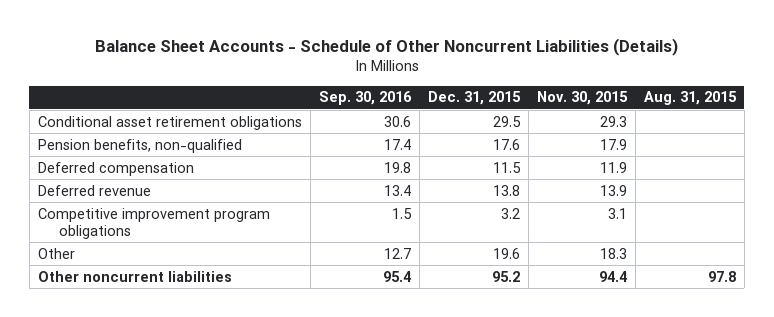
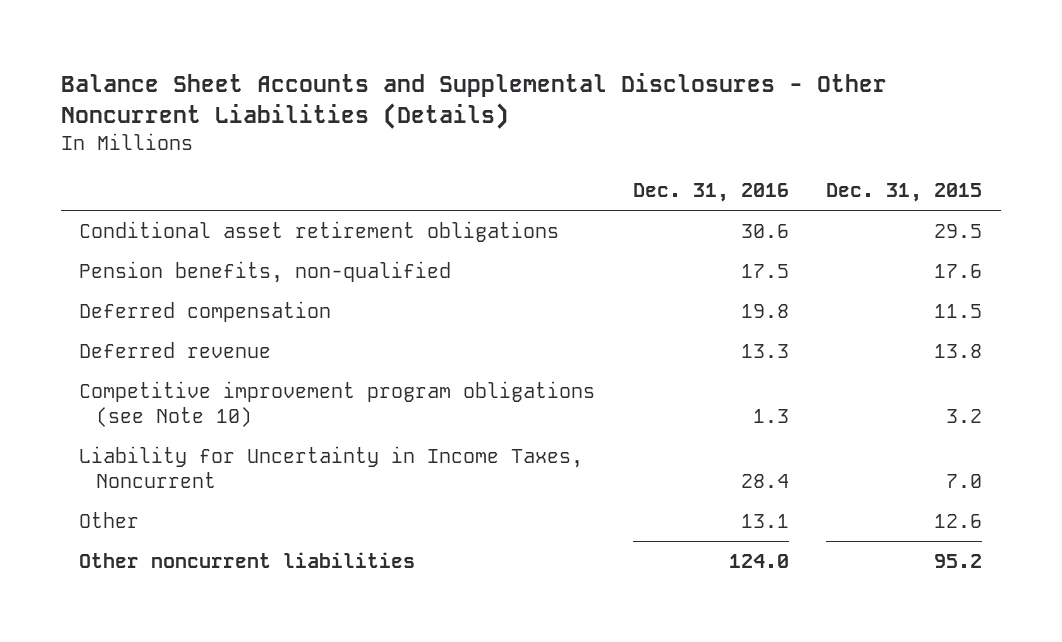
[94,37,678,56] Balance Sheet Accounts - Schedule of Other Noncurrent Liabilities (Details) -> [60,72,887,130] Balance Sheet Accounts and Supplemental Disclosures - Other Noncurrent Liabilities (Details)
[318,91,412,106] Sep. 30, 2016 -> none
[536,91,628,106] Nov. 30, 2015 -> none
[643,91,737,106] Aug. 31, 2015 -> none
none -> [632,183,789,203] Dec. 31, 2016
[37,207,270,239] Competitive improvement program obligations -> [79,381,596,428] Competitive improvement program obligations (see Note 10)
none -> [79,446,584,489] Liability for Uncertainty in Income Taxes, Noncurrent
[492,247,520,259] 19.6 -> [934,514,983,529] 12.6

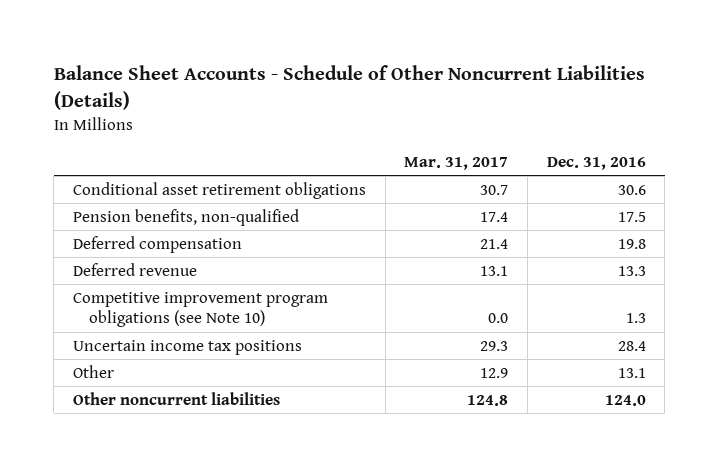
[60,72,887,130] Balance Sheet Accounts and Supplemental Disclosures - Other Noncurrent Liabilities (Details) -> [53,65,645,111] Balance Sheet Accounts - Schedule of Other Noncurrent Liabilities (Details)
[826,183,983,203] Dec. 31, 2015 -> none
none -> [404,156,509,170] Mar. 31, 2017
[79,446,584,489] Liability for Uncertainty in Income Taxes, Noncurrent -> [72,340,302,356] Uncertain income tax positions

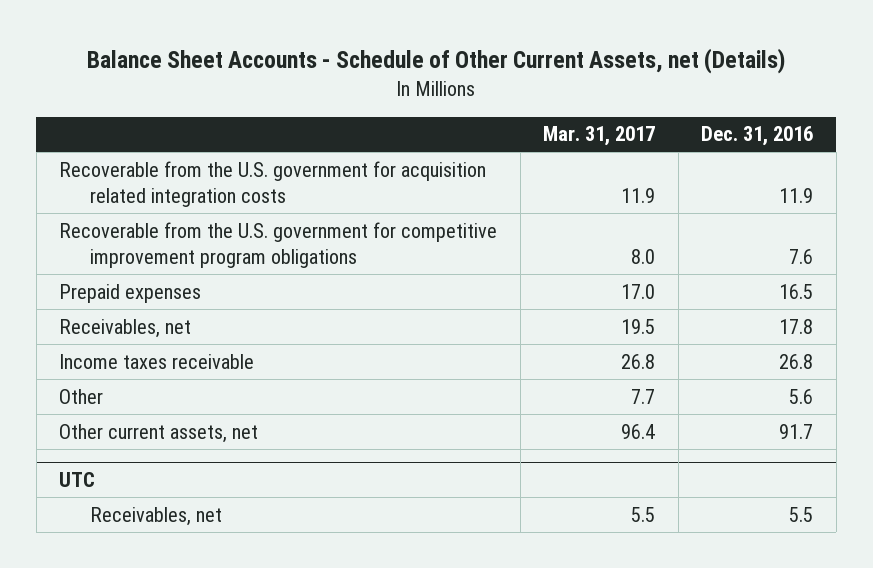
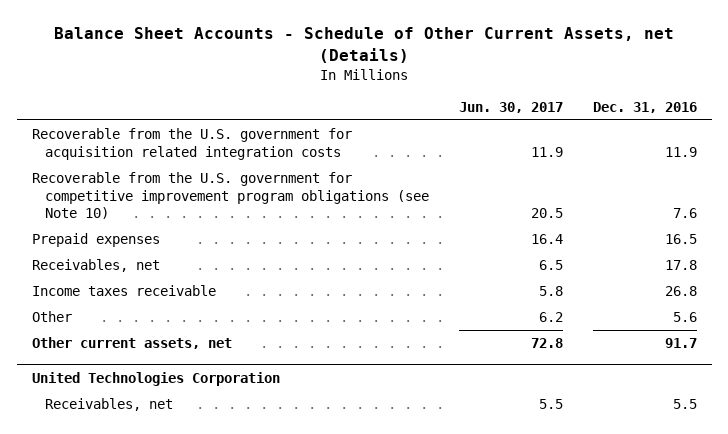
[543,126,656,147] Mar. 31, 2017 -> none
none -> [458,101,563,113] Jun. 30, 2017
[59,221,498,269] Recoverable from the U.S. government for competitive improvement program obligations -> [31,172,429,220] Recoverable from the U.S. government for competitive improvement program obligations (see Note 10)
[59,471,96,487] UTC -> [31,371,280,386] United Technologies Corporation

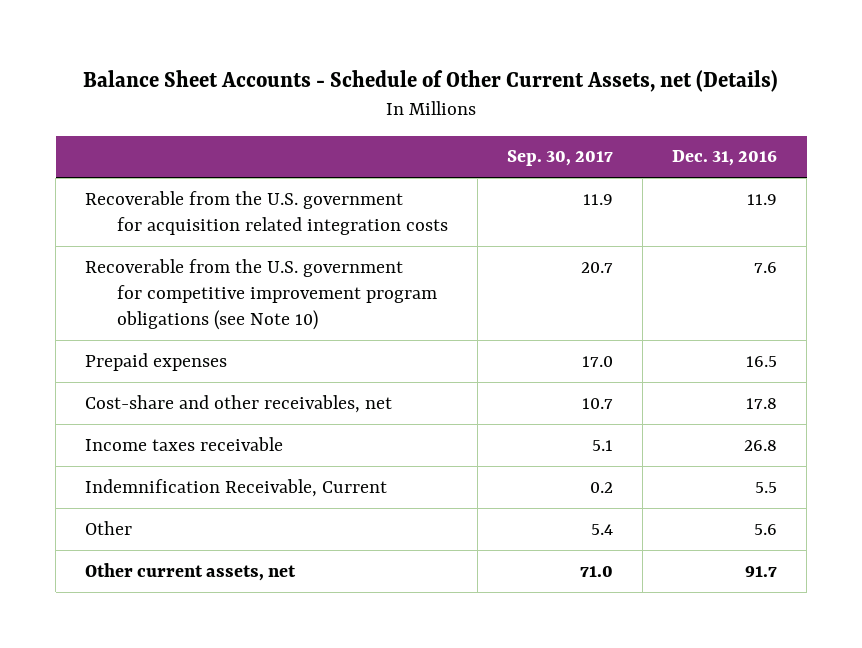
[458,101,563,113] Jun. 30, 2017 -> none
none -> [506,150,613,167] Sep. 30, 2017
[31,259,160,273] Receivables, net -> [85,394,393,413] Cost-share and other receivables, net
none -> [85,478,388,497] Indemnification Receivable, Current
[31,371,280,386] United Technologies Corporation -> none
[44,398,173,412] Receivables, net -> none

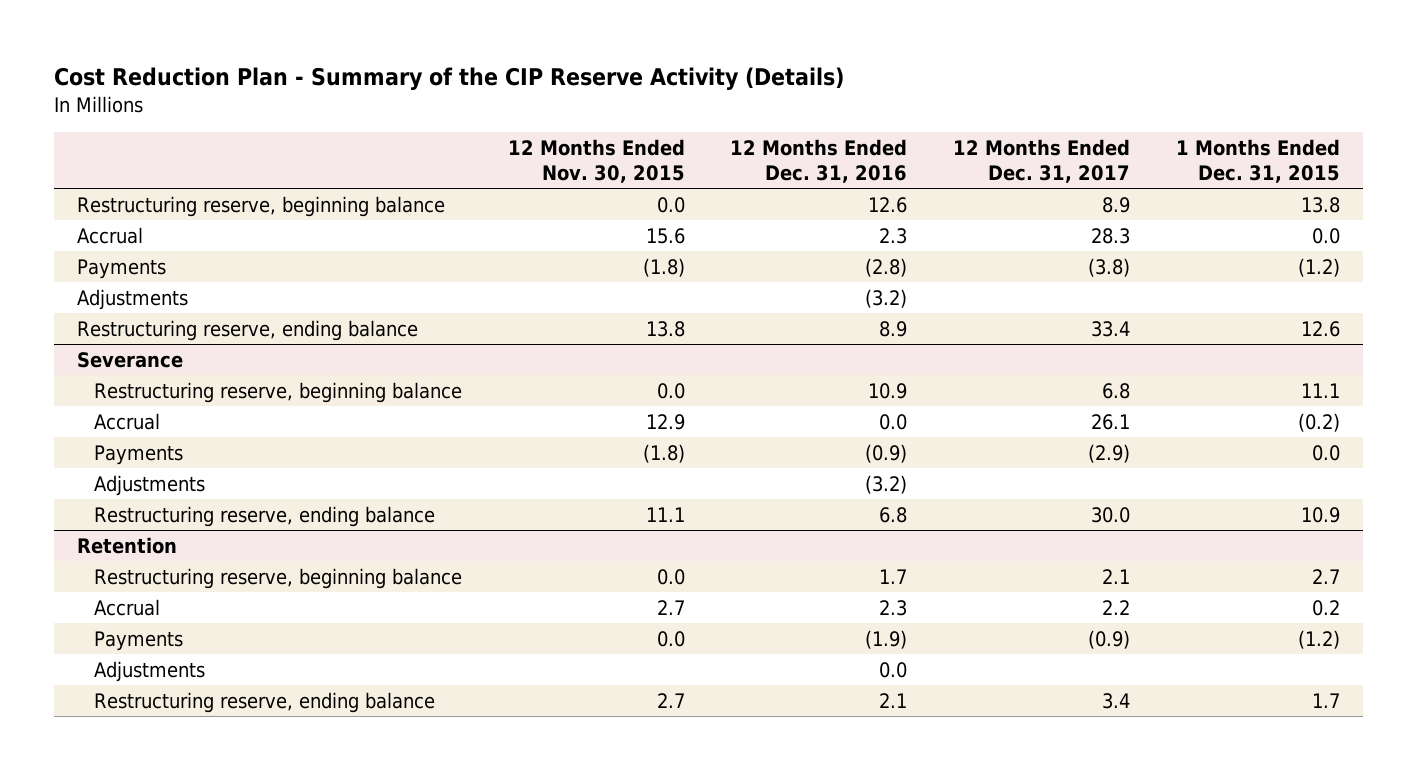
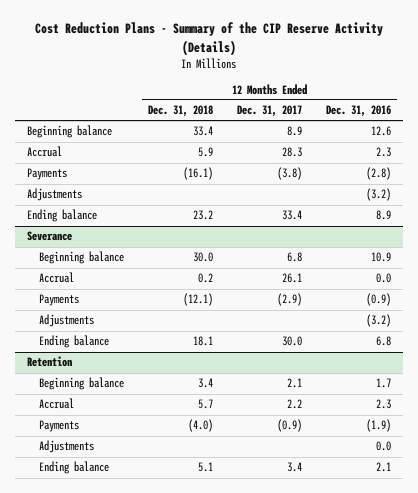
[54,67,845,91] Cost Reduction Plan - Summary of the CIP Reserve Activity (Details) -> [35,22,384,56] Cost Reduction Plans - Summary of the CIP Reserve Activity (Details)
[507,138,685,183] 12 Months Ended Nov. 30, 2015 -> none
[1176,138,1341,183] 1 Months Ended Dec. 31, 2015 -> none
none -> [148,105,214,118] Dec. 31, 2018
[77,195,446,217] Restructuring reserve, beginning balance -> [27,125,113,139] Beginning balance
[77,319,419,341] Restructuring reserve, ending balance -> [27,209,98,223] Ending balance
[93,381,462,403] Restructuring reserve, beginning balance -> [39,251,125,265] Beginning balance
[93,505,435,527] Restructuring reserve, ending balance -> [39,335,110,349] Ending balance
[93,567,462,589] Restructuring reserve, beginning balance -> [39,377,125,391] Beginning balance
[93,691,435,713] Restructuring reserve, ending balance -> [39,461,110,475] Ending balance

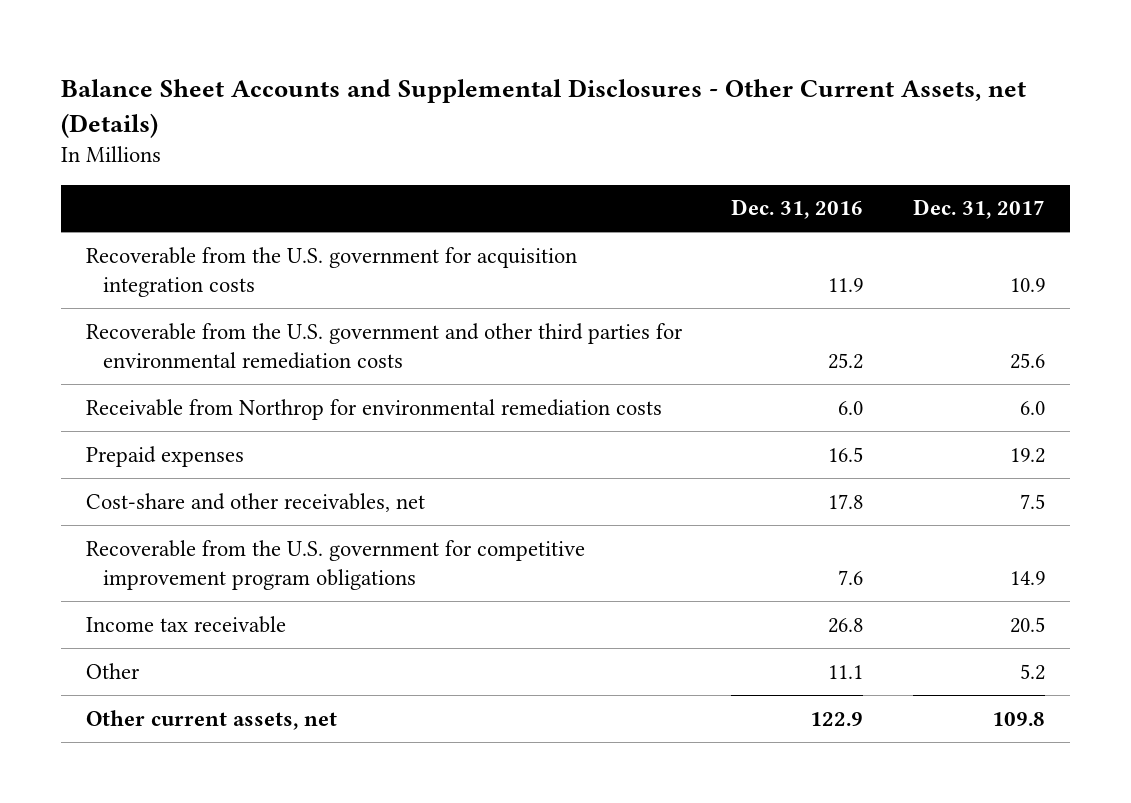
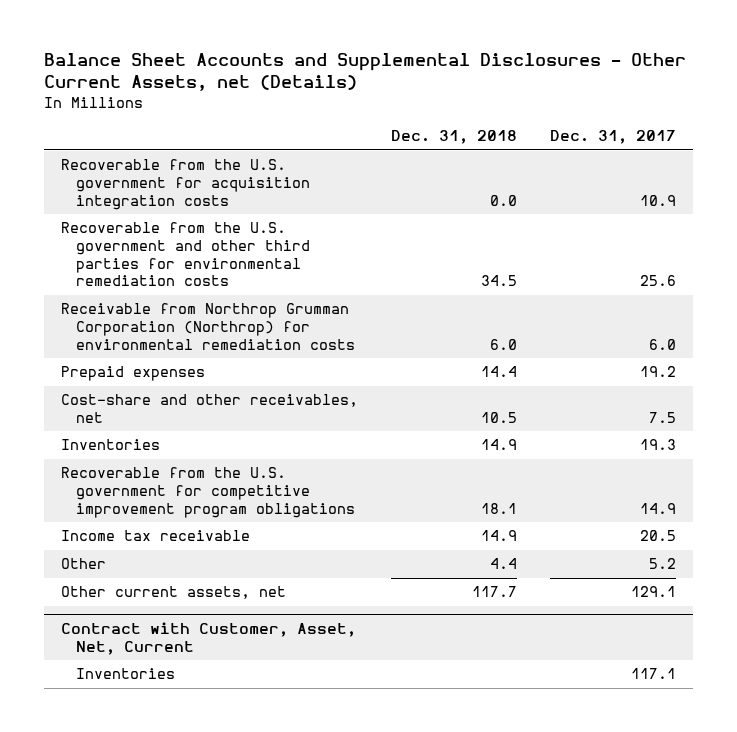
[731,199,864,220] Dec. 31, 2016 -> none
none -> [391,130,518,145] Dec. 31, 2018
[86,398,663,420] Receivable from Northrop for environmental remediation costs -> [60,303,355,350] Receivable from Northrop Grumman Corporation (Northrop) for environmental remediation costs
none -> [60,439,160,451] Inventories
[991,711,1045,726] 109.8 -> [631,586,677,598] 129.1
none -> [60,622,356,655] Contract with Customer, Asset, Net, Current
none -> [75,668,175,680] Inventories

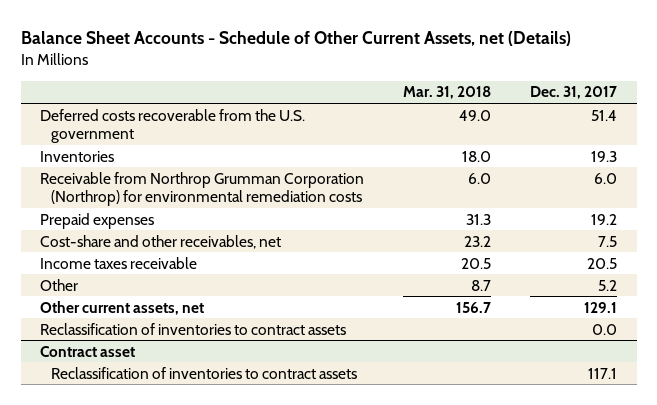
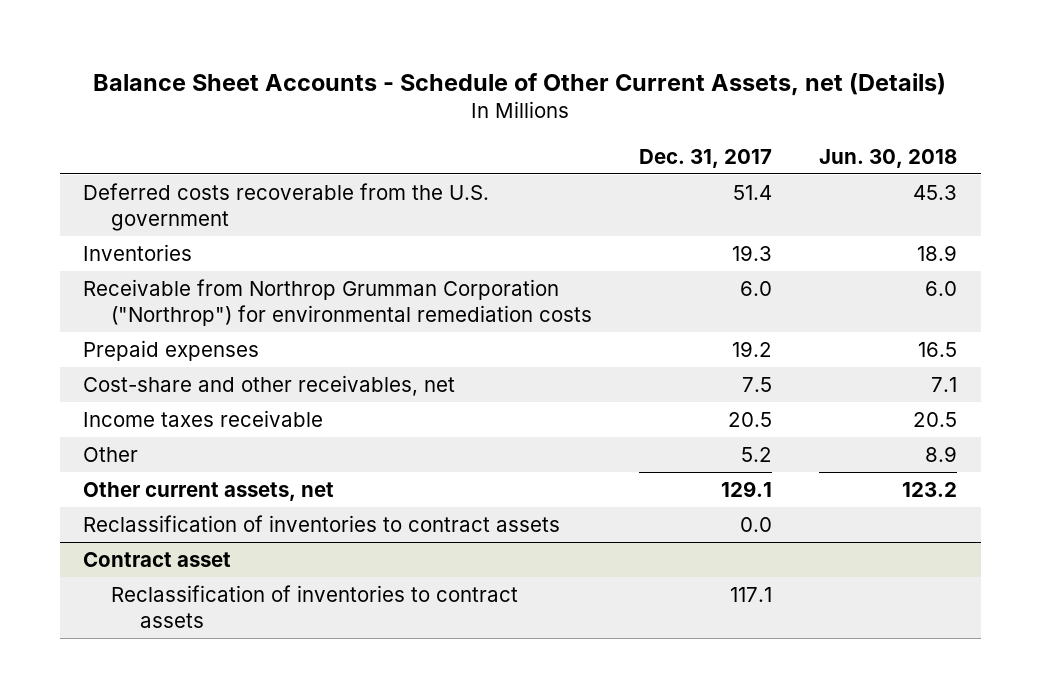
[403,86,492,100] Mar. 31, 2018 -> none
none -> [819,148,958,168] Jun. 30, 2018
[40,171,365,207] Receivable from Northrop Grumman Corporation (Northrop) for environmental remediation costs -> [83,278,593,326] Receivable from Northrop Grumman Corporation ("Northrop") for environmental remediation costs

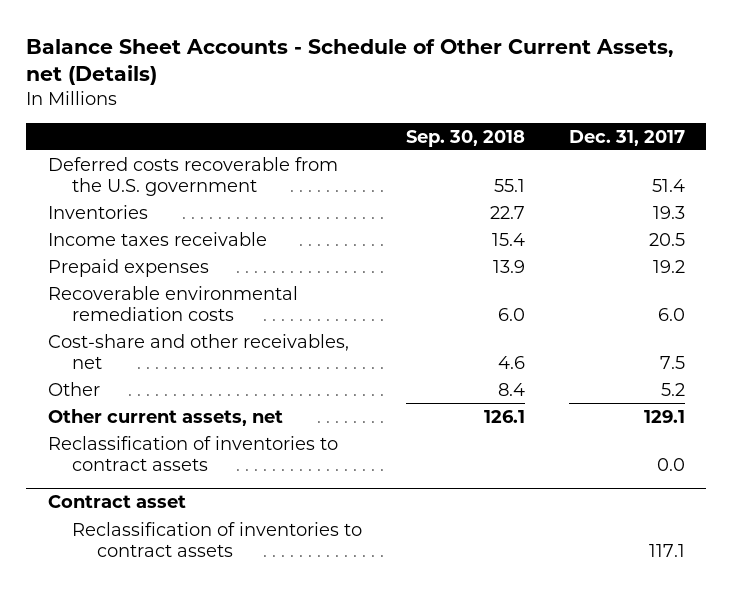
[819,148,958,168] Jun. 30, 2018 -> none
none -> [405,129,525,147] Sep. 30, 2018
[83,278,593,326] Receivable from Northrop Grumman Corporation ("Northrop") for environmental remediation costs -> none
[83,409,324,427] Income taxes receivable -> [47,231,267,246] Income taxes receivable
none -> [47,285,298,322] Recoverable environmental remediation costs

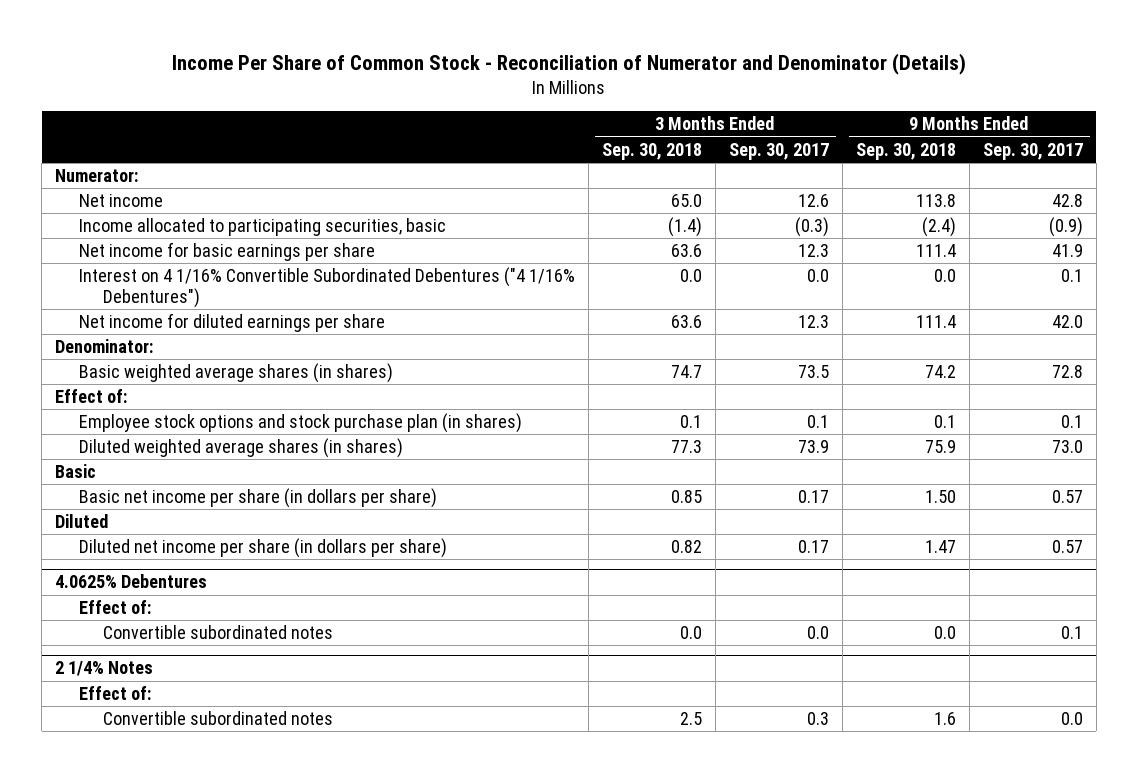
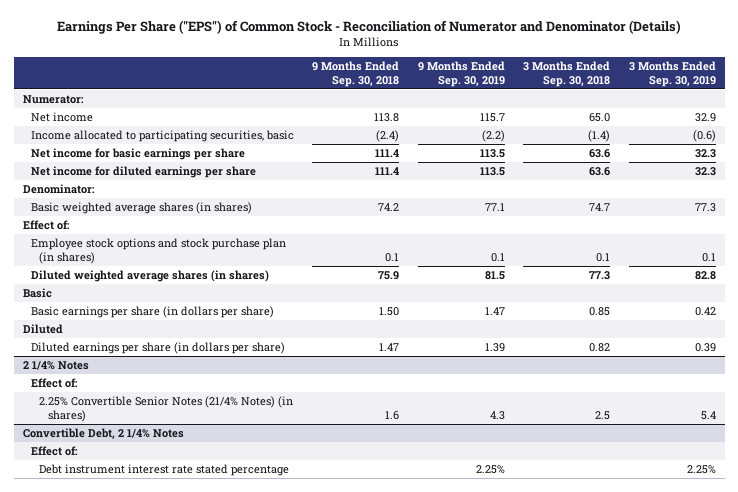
[172,52,967,75] Income Per Share of Common Stock - Reconciliation of Numerator and Denominator (Details) -> [57,19,682,34] Earnings Per Share ("EPS") of Common Stock - Reconciliation of Numerator and Denominator (Details)
[728,142,829,160] Sep. 30, 2017 -> none
[982,142,1083,160] Sep. 30, 2017 -> none
none -> [417,60,505,88] 9 Months Ended Sep. 30, 2019
none -> [628,60,716,88] 3 Months Ended Sep. 30, 2019
[78,267,575,308] Interest on 4 1/16% Convertible Subordinated Debentures ("4 1/16% Debentures") -> none
[78,488,437,509] Basic net income per share (in dollars per share) -> [31,305,275,318] Basic earnings per share (in dollars per share)
[55,574,208,589] 4.0625% Debentures -> none
[78,600,151,615] Effect of: -> none
[102,625,333,640] Convertible subordinated notes -> none
[78,538,447,559] Diluted net income per share (in dollars per share) -> [31,341,286,354] Diluted earnings per share (in dollars per share)
[102,711,333,726] Convertible subordinated notes -> [39,395,294,423] 2.25% Convertible Senior Notes (21/4% Notes) (in shares)
none -> [22,427,184,439] Convertible Debt, 2 1/4% Notes
none -> [31,445,79,456] Effect of:
none -> [39,463,290,476] Debt instrument interest rate stated percentage

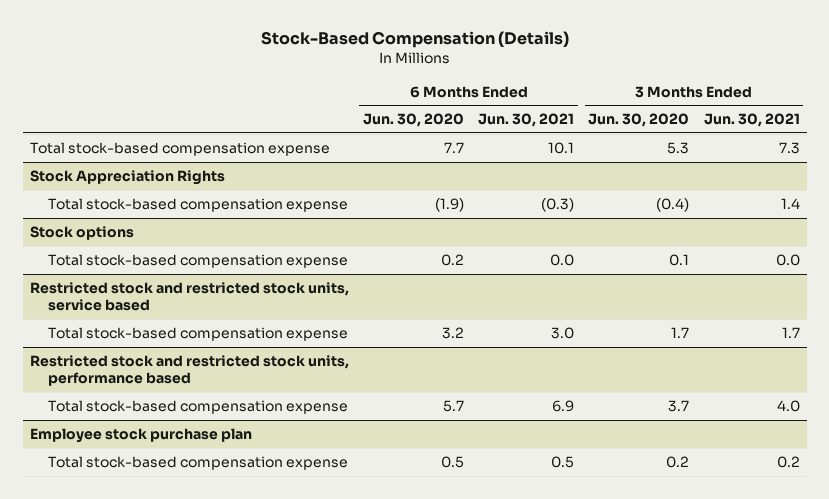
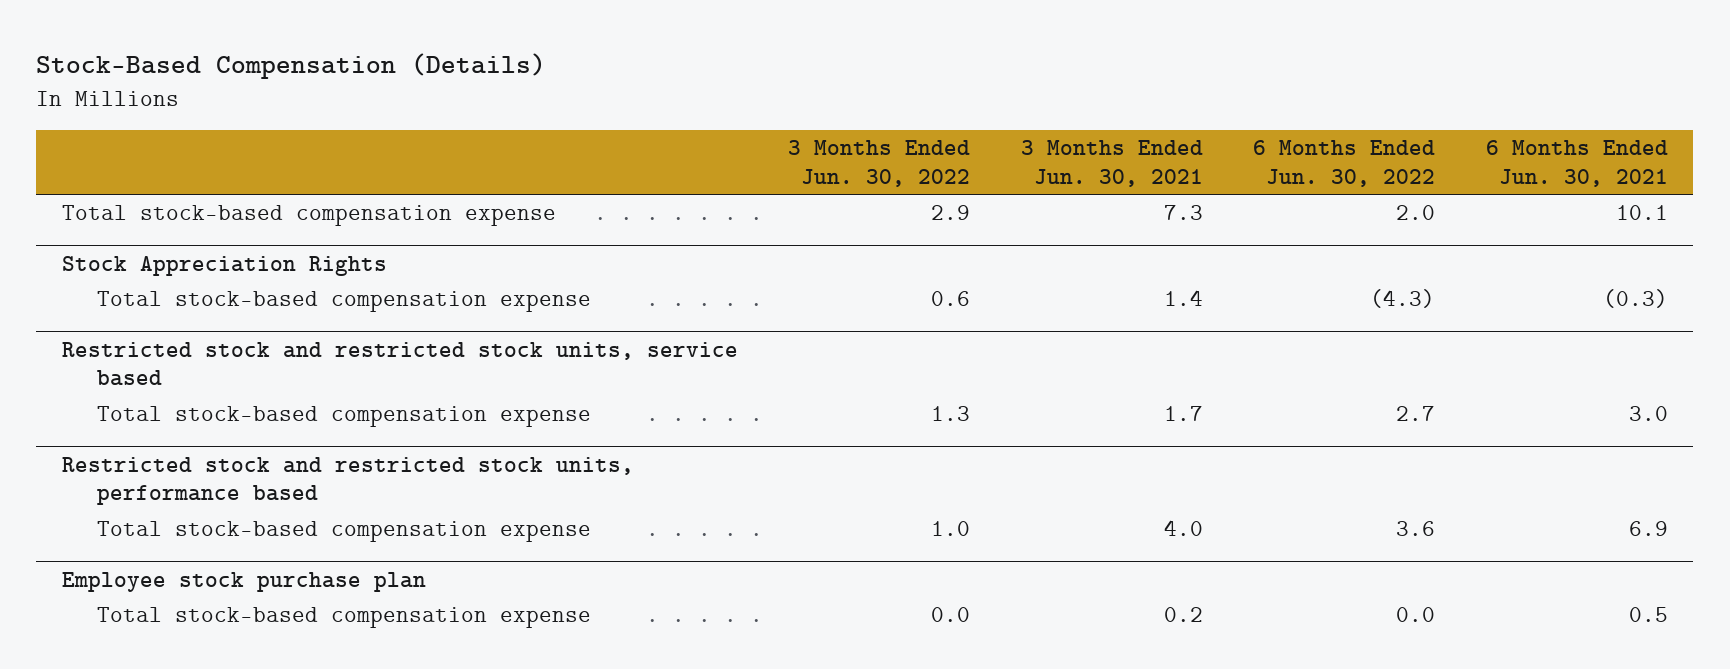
[362,113,464,128] Jun. 30, 2020 -> none
[588,113,690,128] Jun. 30, 2020 -> none
none -> [788,139,971,187] 3 Months Ended Jun. 30, 2022
none -> [1253,139,1436,187] 6 Months Ended Jun. 30, 2022
[29,225,134,240] Stock options -> none
[48,253,349,268] Total stock-based compensation expense -> none

